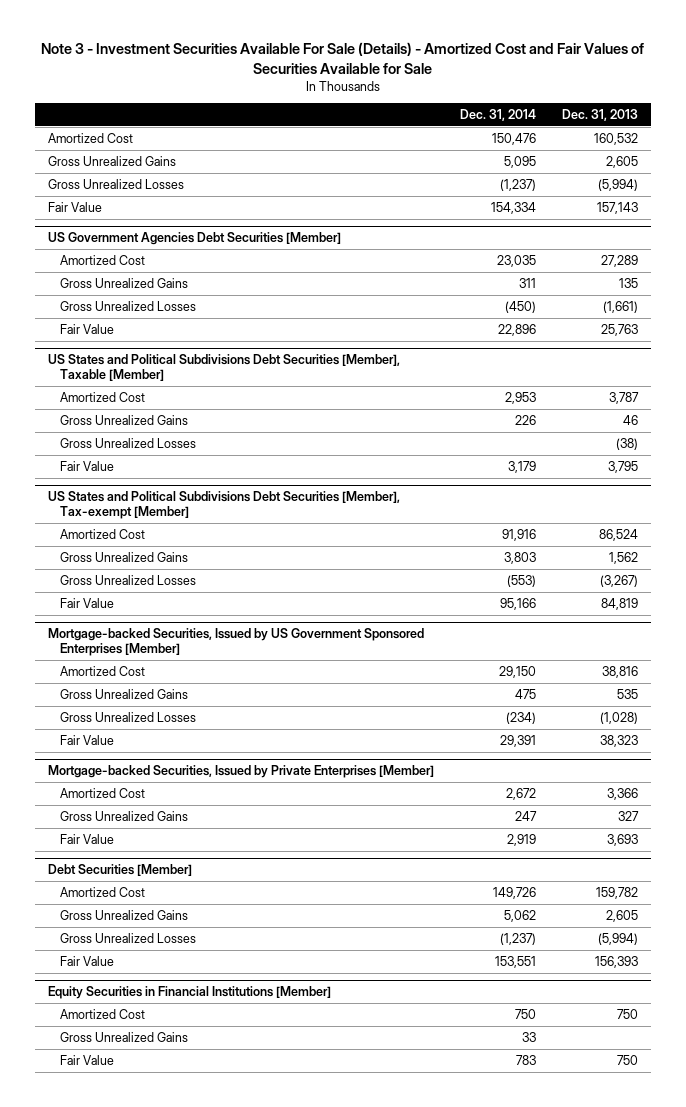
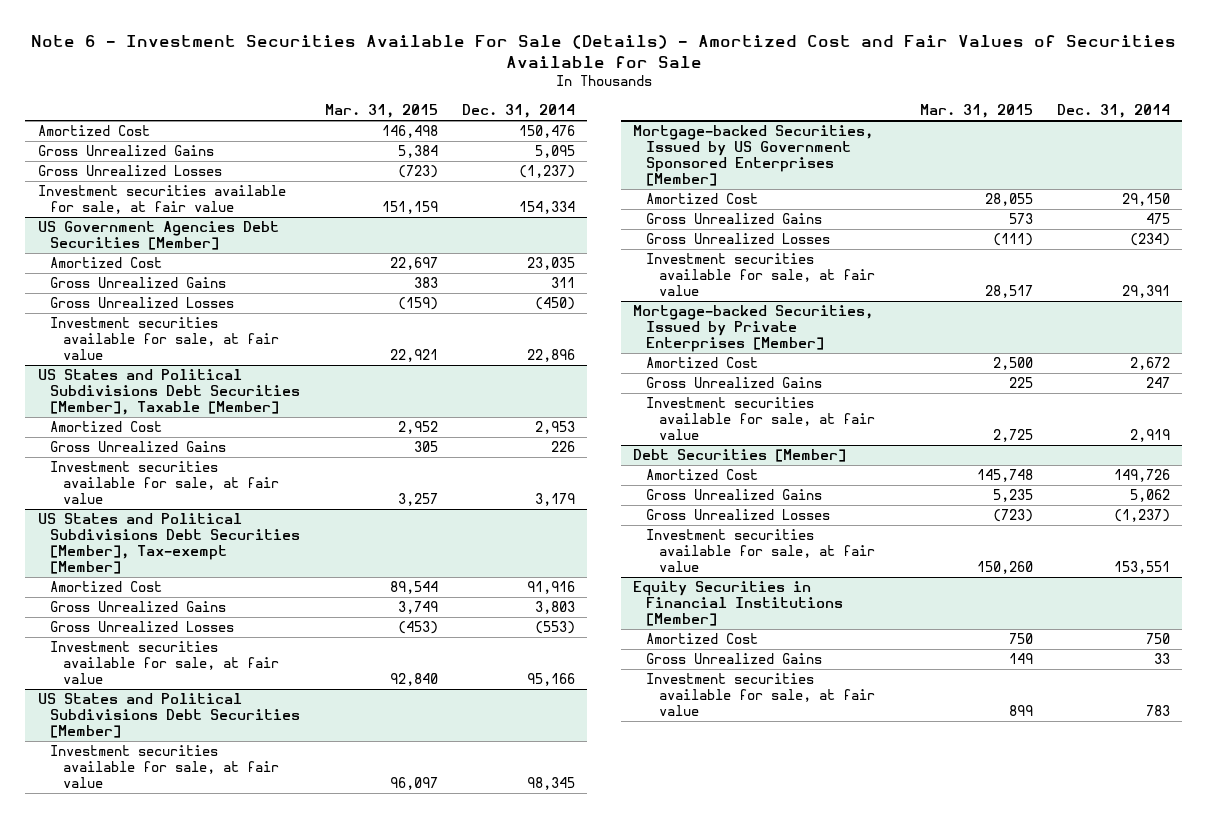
[40,42,644,74] Note 3 - Investment Securities Available For Sale (Details) - Amortized Cost and Fair Values of Securities Available for Sale -> [30,34,1176,68] Note 6 - Investment Securities Available For Sale (Details) - Amortized Cost and Fair Values of Securities Available for Sale
[561,108,638,121] Dec. 31, 2013 -> none
none -> [324,104,438,119] Mar. 31, 2015
[48,201,103,212] Fair Value -> [37,185,286,215] Investment securities available for sale, at fair value
[59,323,114,334] Fair Value -> [50,317,280,361] Investment securities available for sale, at fair value
[59,437,196,448] Gross Unrealized Losses -> none
[59,460,114,471] Fair Value -> [50,461,280,505] Investment securities available for sale, at fair value
[59,597,114,608] Fair Value -> [50,641,280,685] Investment securities available for sale, at fair value
none -> [37,693,301,739] US States and Political Subdivisions Debt Securities [Member]
none -> [50,745,280,789] Investment securities available for sale, at fair value
[59,734,114,745] Fair Value -> [645,253,875,297] Investment securities available for sale, at fair value
[59,833,114,844] Fair Value -> [645,397,875,441] Investment securities available for sale, at fair value
[59,955,114,966] Fair Value -> [645,529,875,573] Investment securities available for sale, at fair value
[59,1054,114,1065] Fair Value -> [645,673,875,717] Investment securities available for sale, at fair value

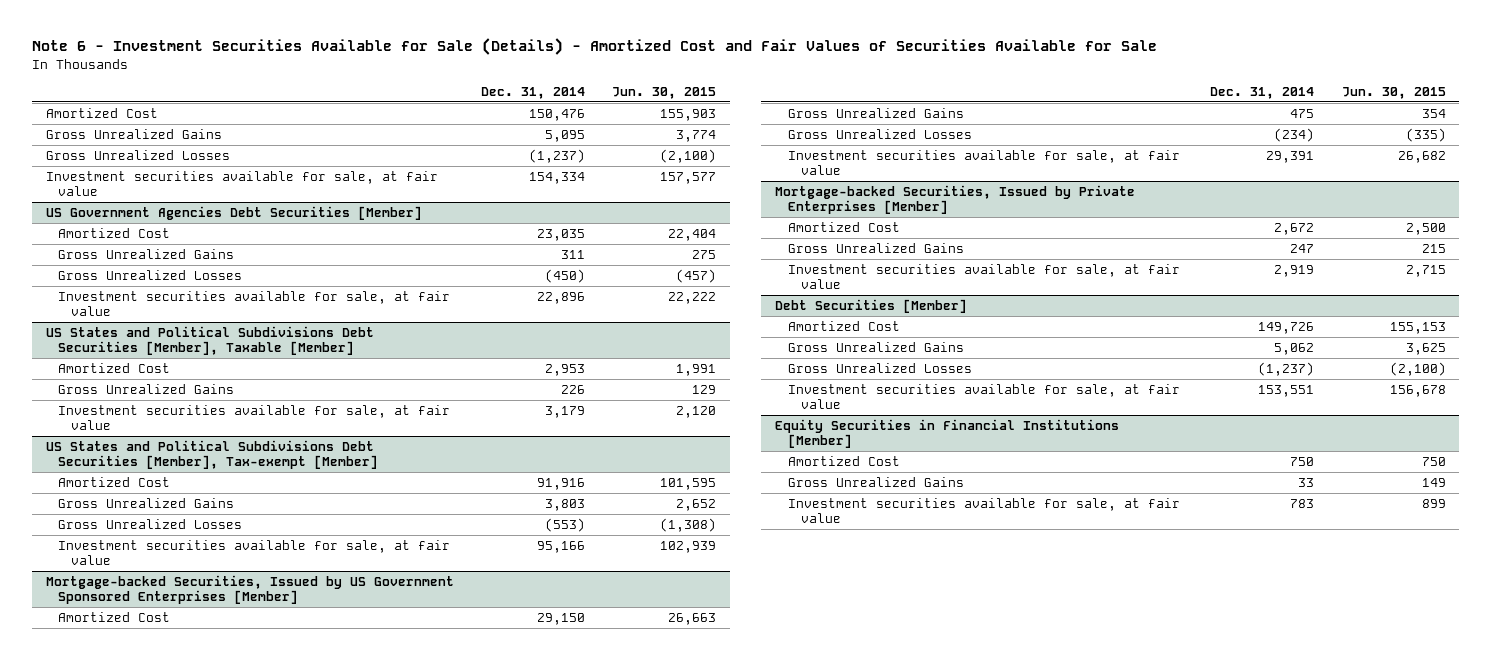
[30,34,1176,68] Note 6 - Investment Securities Available For Sale (Details) - Amortized Cost and Fair Values of Securities Available for Sale -> [31,38,1157,56] Note 6 - Investment Securities Available for Sale (Details) - Amortized Cost and Fair Values of Securities Available for Sale
[324,104,438,119] Mar. 31, 2015 -> none
none -> [612,86,717,99] Jun. 30, 2015
[37,693,301,739] US States and Political Subdivisions Debt Securities [Member] -> none
[50,745,280,789] Investment securities available for sale, at fair value -> none

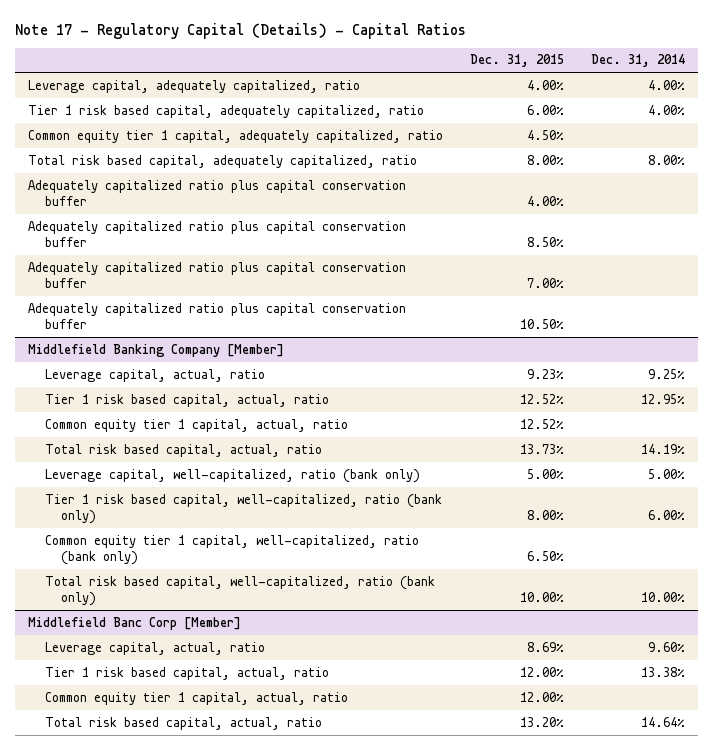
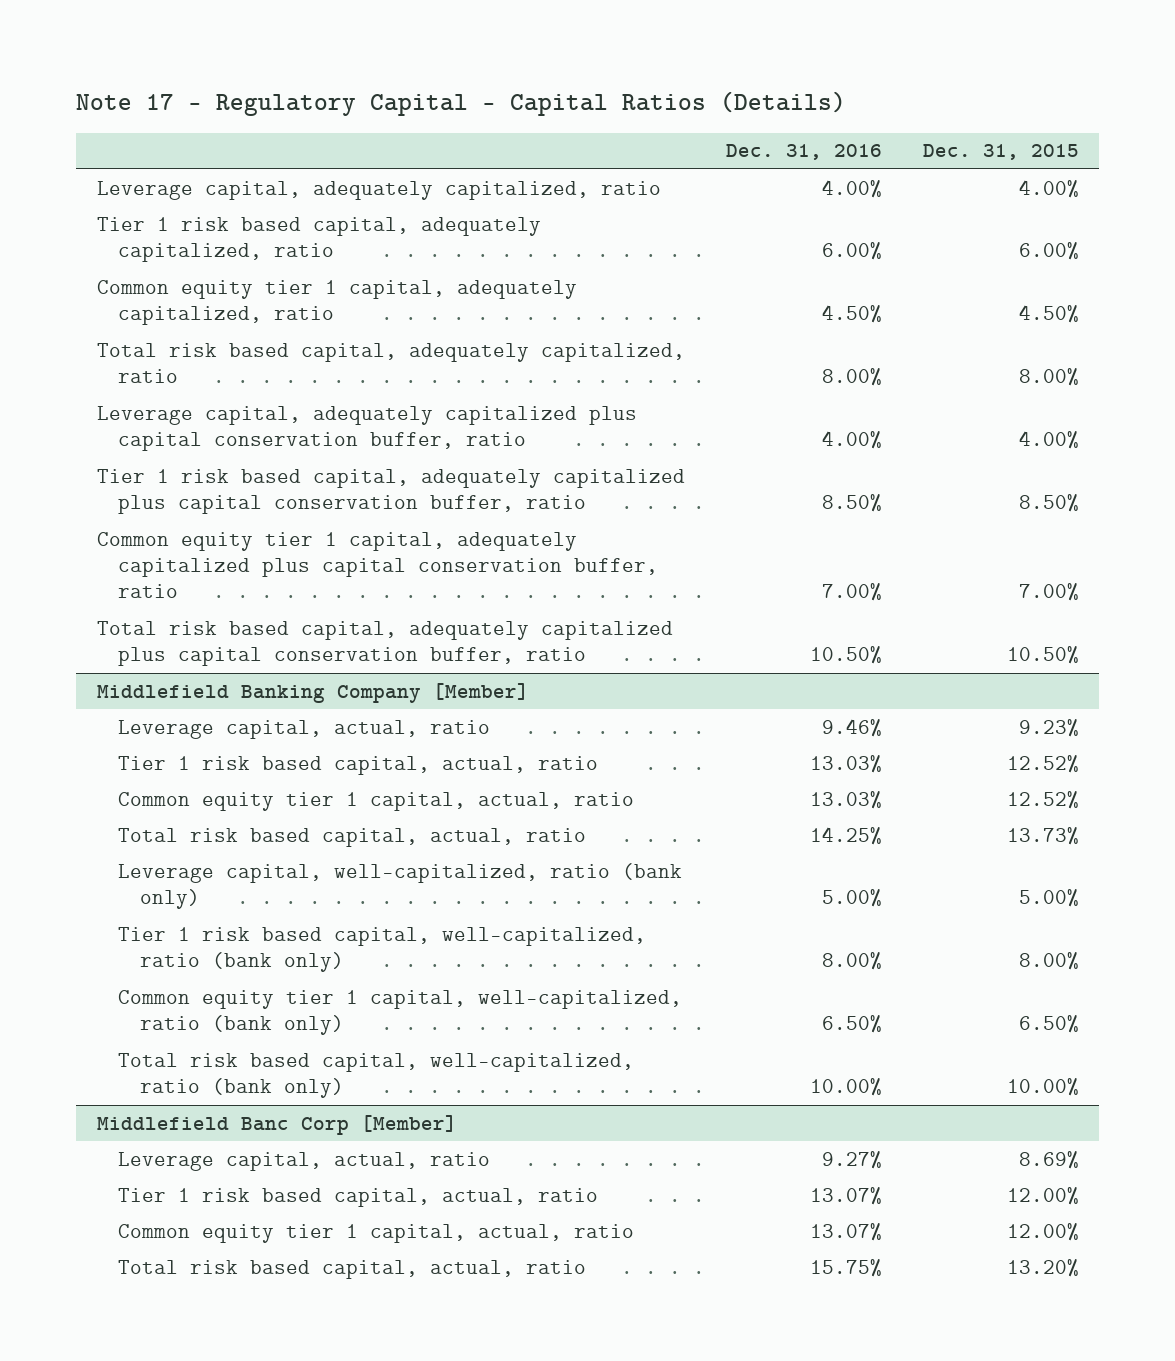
[14,22,466,39] Note 17 - Regulatory Capital (Details) - Capital Ratios -> [76,91,847,117] Note 17 - Regulatory Capital - Capital Ratios (Details)
[590,54,685,68] Dec. 31, 2014 -> none
none -> [725,144,882,161] Dec. 31, 2016
[28,179,407,206] Adequately capitalized ratio plus capital conservation buffer -> [96,405,637,452] Leverage capital, adequately capitalized plus capital conservation buffer, ratio
[28,220,407,247] Adequately capitalized ratio plus capital conservation buffer -> [96,468,685,515] Tier 1 risk based capital, adequately capitalized plus capital conservation buffer, ratio
[28,261,407,288] Adequately capitalized ratio plus capital conservation buffer -> [96,531,659,599] Common equity tier 1 capital, adequately capitalized plus capital conservation buffer, ratio
[28,302,407,329] Adequately capitalized ratio plus capital conservation buffer -> [96,620,673,667] Total risk based capital, adequately capitalized plus capital conservation buffer, ratio

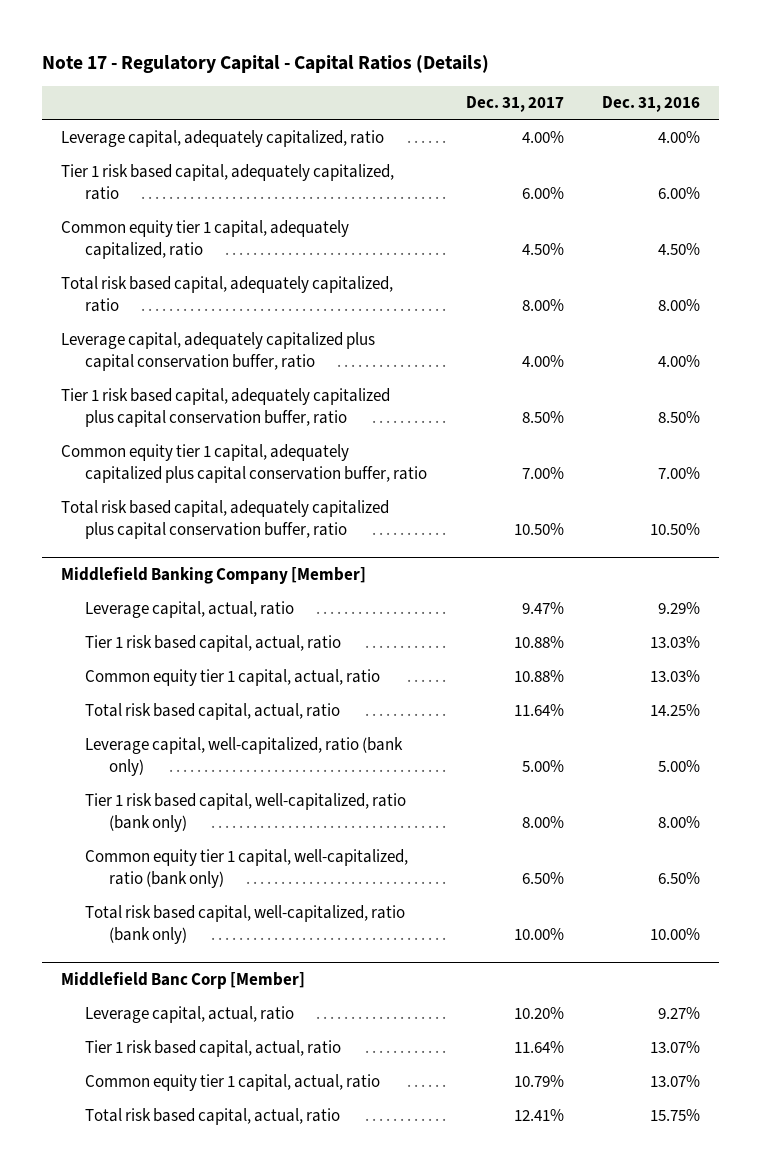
[922,144,1079,161] Dec. 31, 2015 -> none
none -> [465,96,564,113] Dec. 31, 2017
[821,718,882,737] 9.46% -> [657,602,700,615] 9.29%

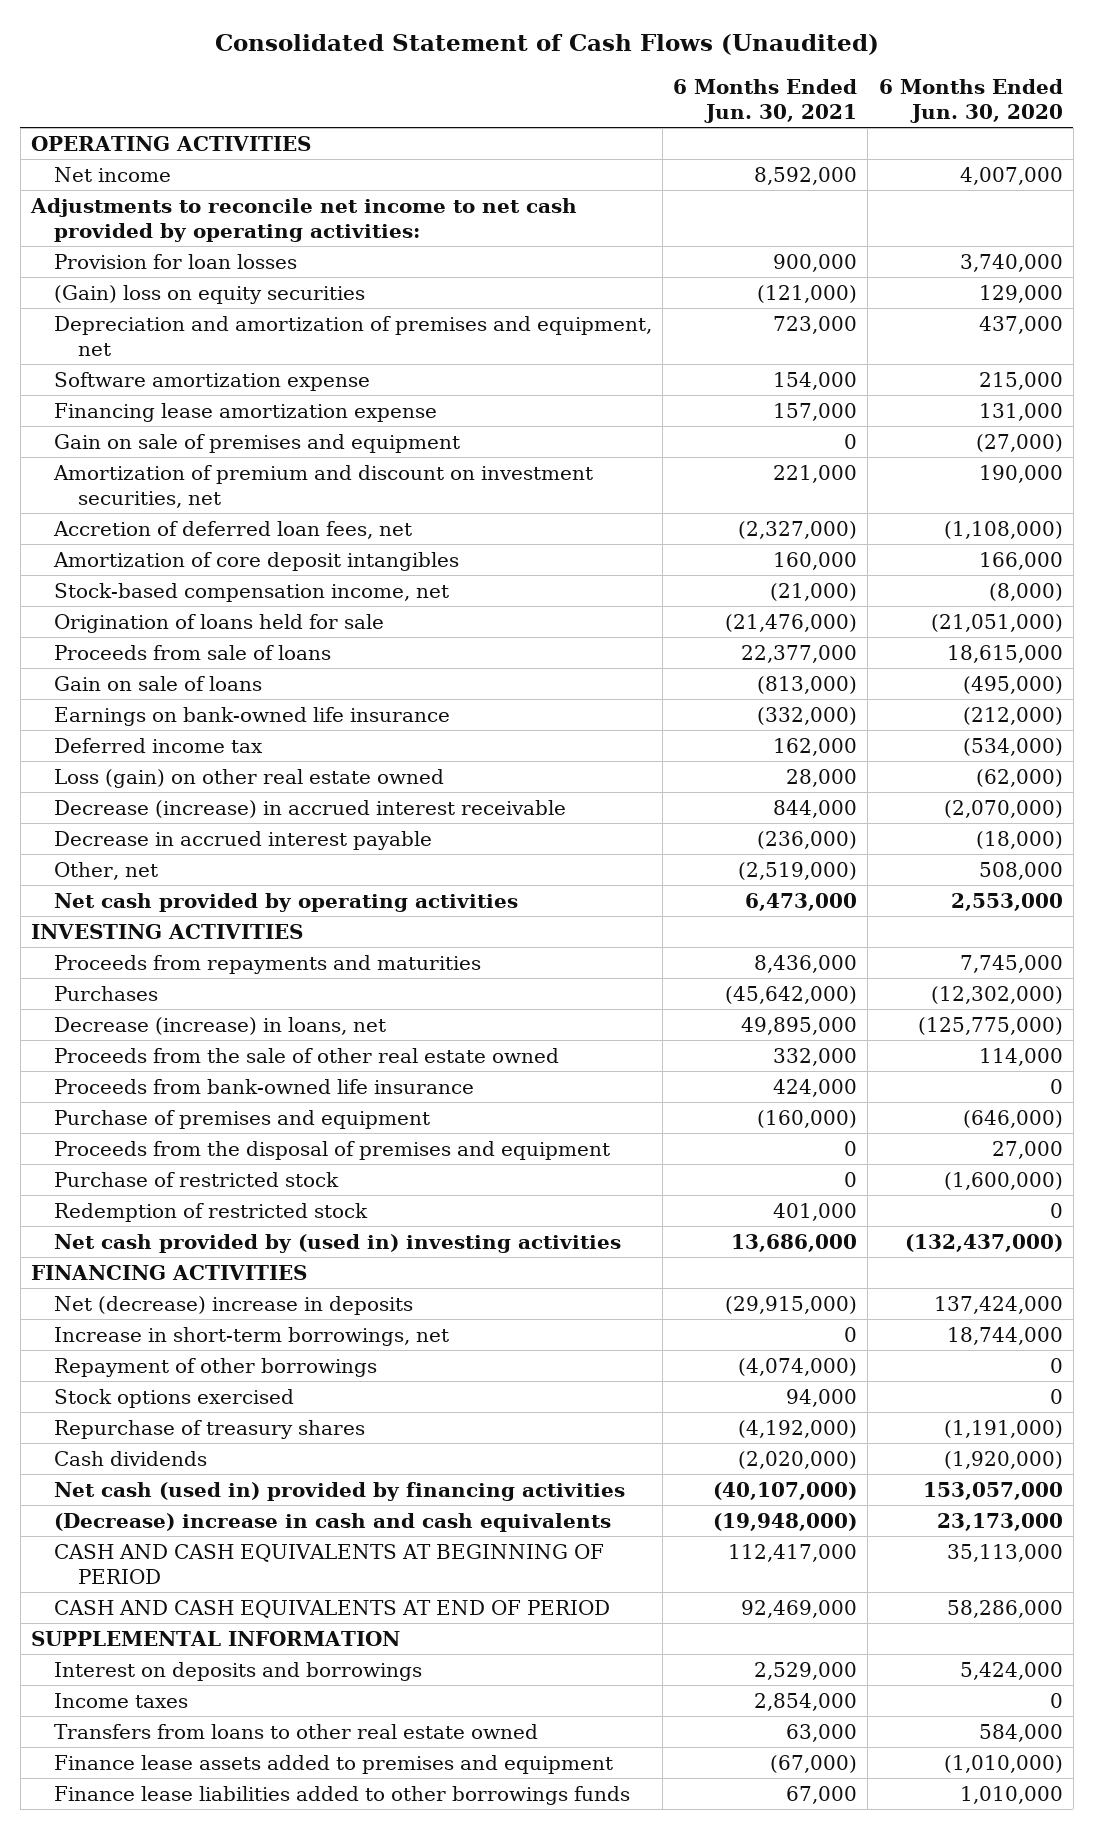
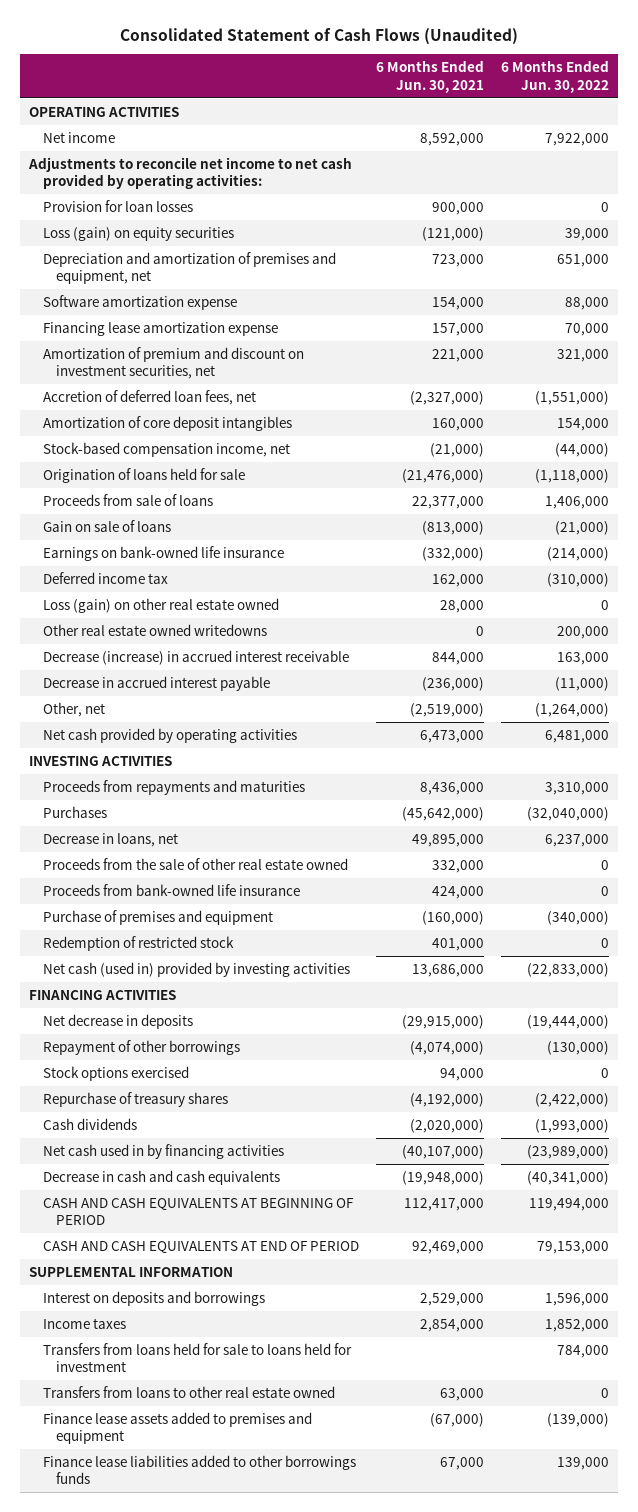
[878,78,1063,124] 6 Months Ended Jun. 30, 2020 -> none
none -> [500,60,609,93] 6 Months Ended Jun. 30, 2022
[54,284,366,304] (Gain) loss on equity securities -> [42,226,234,241] Loss (gain) on equity securities
[54,433,461,453] Gain on sale of premises and equipment -> none
none -> [42,623,267,636] Other real estate owned writedowns
[54,1016,387,1035] Decrease (increase) in loans, net -> [42,832,178,847] Decrease in loans, net
[54,1140,611,1160] Proceeds from the disposal of premises and equipment -> none
[54,1171,340,1187] Purchase of restricted stock -> none
[54,1233,622,1253] Net cash provided by (used in) investing activities -> [42,961,350,977] Net cash (used in) provided by investing activities
[54,1326,450,1346] Increase in short-term borrowings, net -> none
[54,1295,414,1315] Net (decrease) increase in deposits -> [42,1013,193,1029] Net decrease in deposits
[54,1481,626,1501] Net cash (used in) provided by financing activities -> [42,1143,284,1159] Net cash used in by financing activities
[54,1512,612,1532] (Decrease) increase in cash and cash equivalents -> [42,1169,280,1185] Decrease in cash and cash equivalents
none -> [42,1342,352,1373] Transfers from loans held for sale to loans held for investment

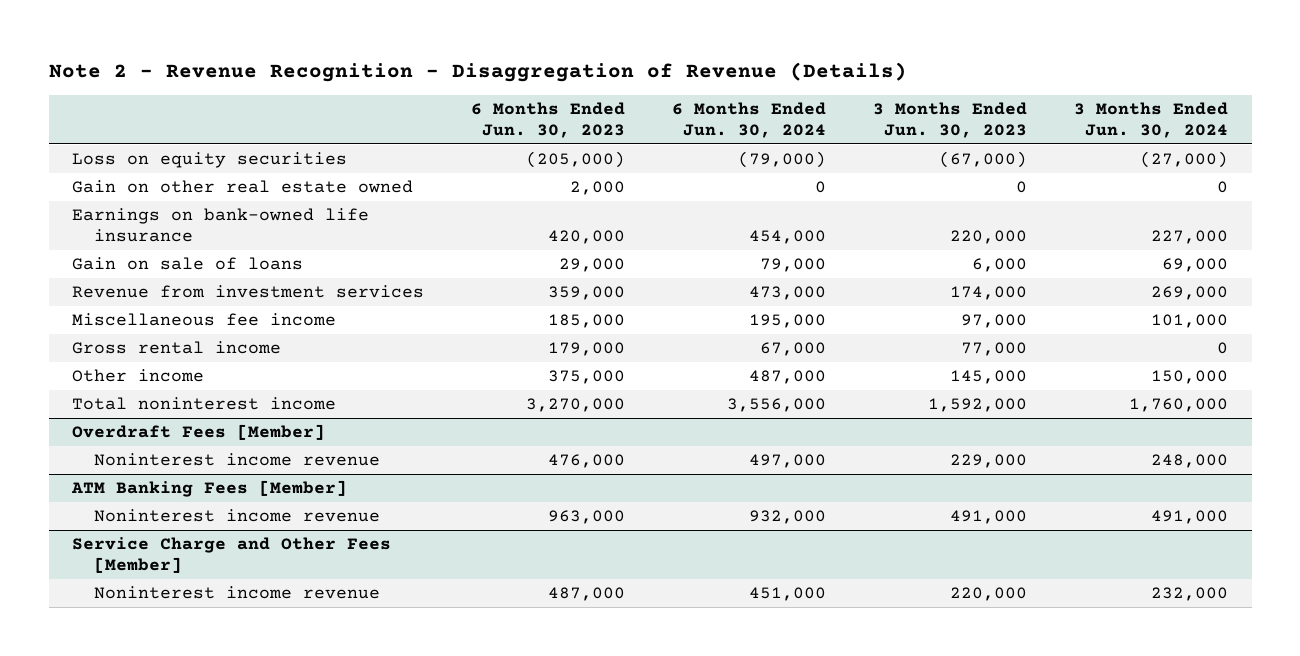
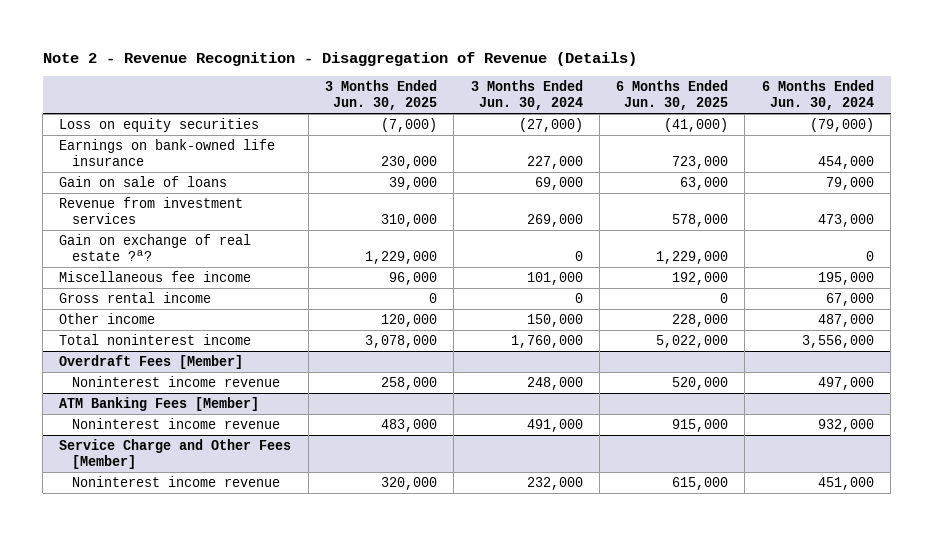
[471,102,626,139] 6 Months Ended Jun. 30, 2023 -> none
[873,102,1028,139] 3 Months Ended Jun. 30, 2023 -> none
none -> [324,80,437,111] 3 Months Ended Jun. 30, 2025
none -> [616,80,729,111] 6 Months Ended Jun. 30, 2025
[72,180,414,194] Gain on other real estate owned -> none
none -> [59,234,252,261] Gain on exchange of real estate ?ª?

